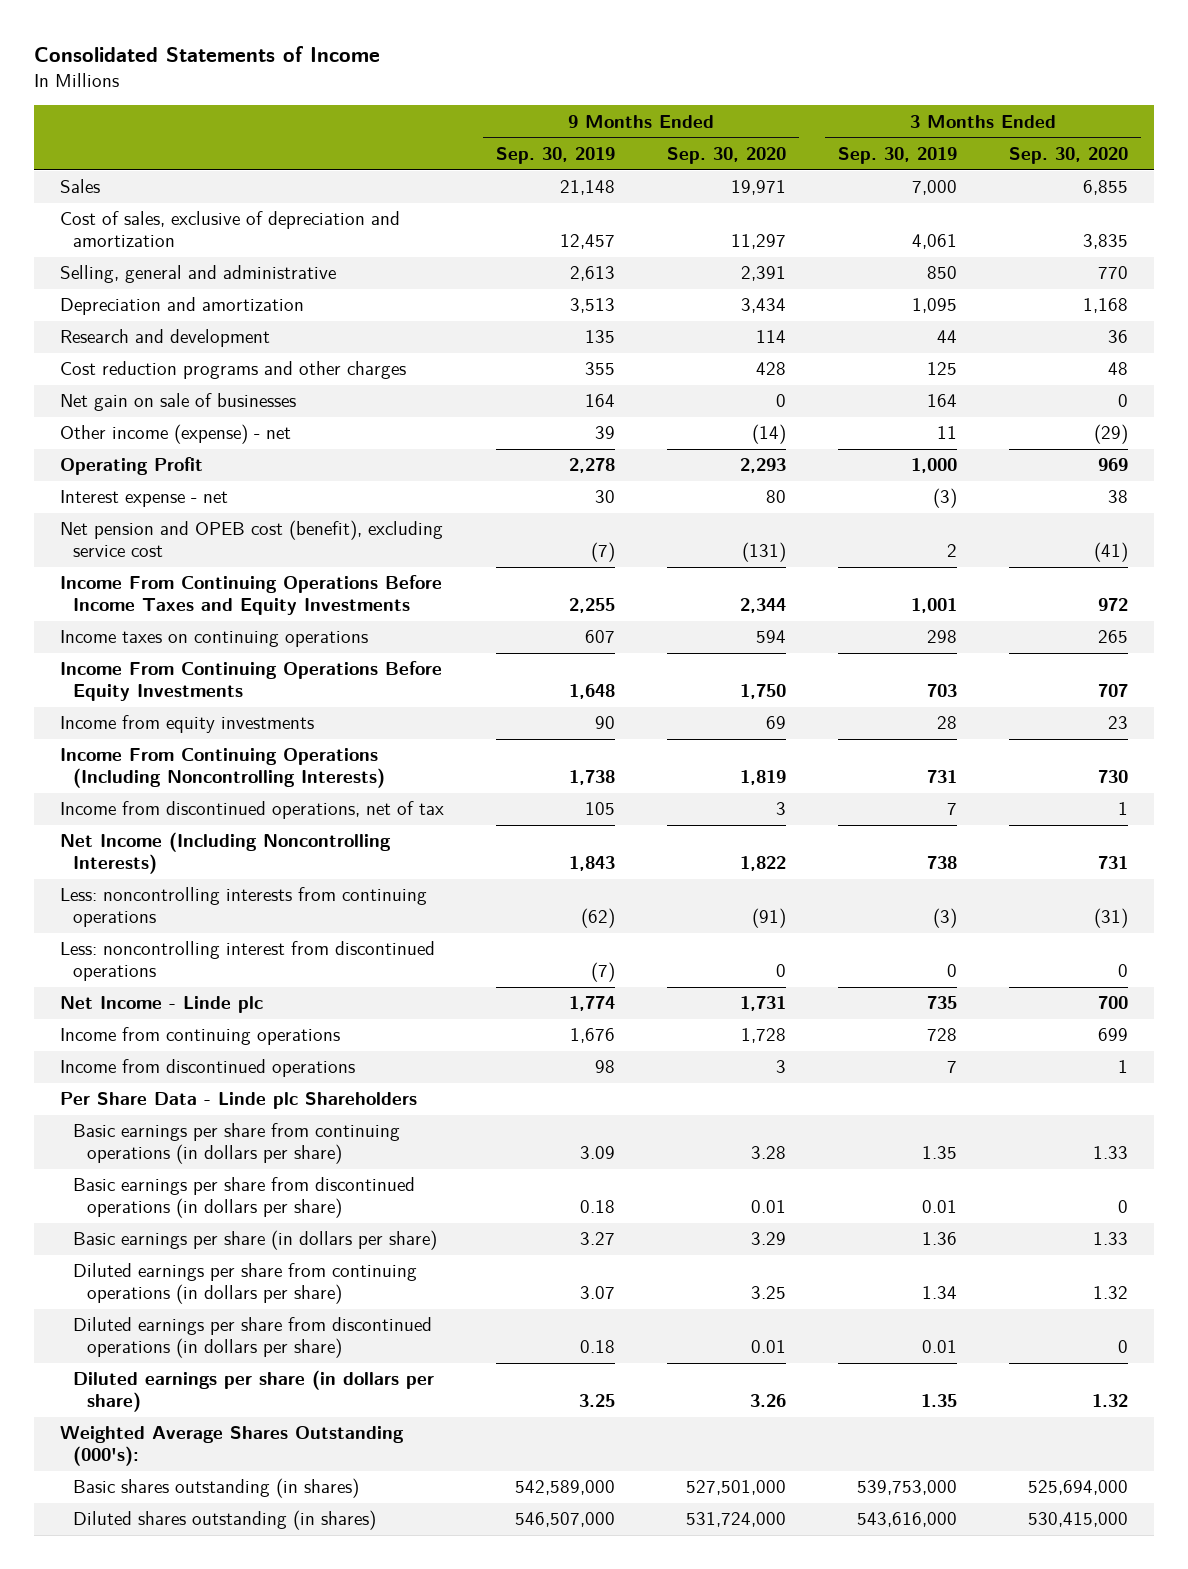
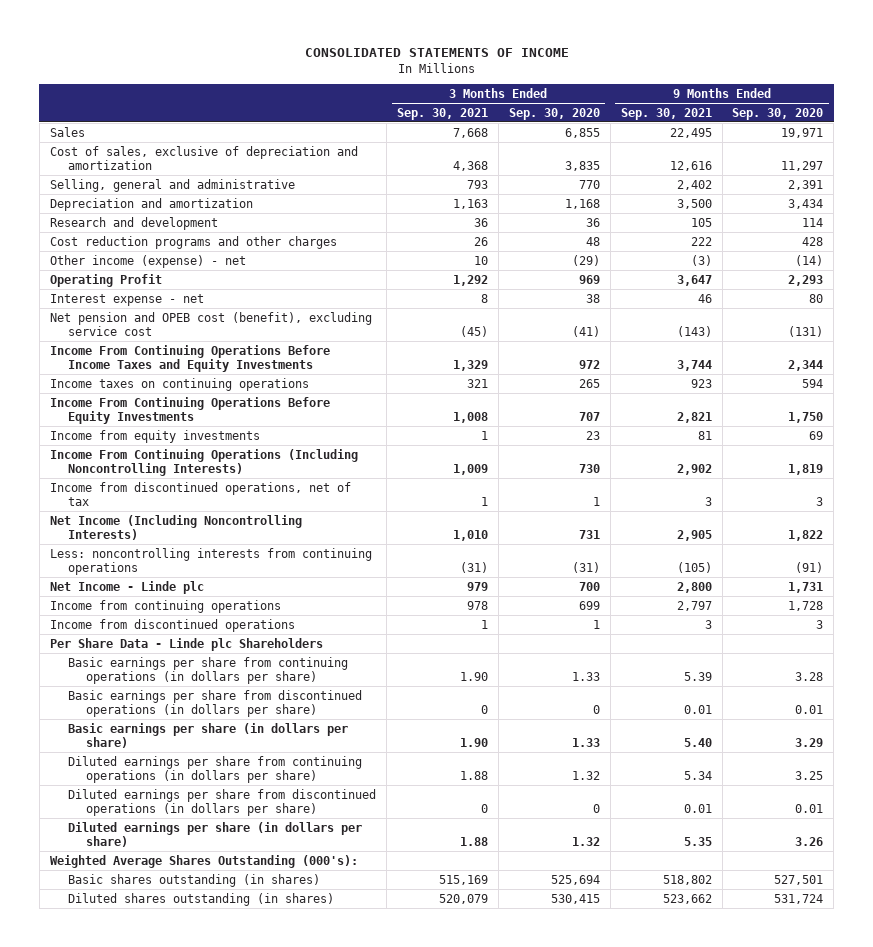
[33,46,380,63] Consolidated Statements of Income -> [304,48,569,58] CONSOLIDATED STATEMENTS OF INCOME
[495,146,615,164] Sep. 30, 2019 -> none
[837,146,957,164] Sep. 30, 2019 -> none
none -> [396,107,488,120] Sep. 30, 2021
none -> [620,107,712,120] Sep. 30, 2021
[59,393,296,412] Net gain on sale of businesses -> none
[59,941,435,982] Less: noncontrolling interest from discontinued operations -> none
[685,1480,786,1496] 527,501,000 -> [774,874,824,885] 527,501
[1027,1480,1128,1496] 525,694,000 -> [550,874,600,885] 525,694
[685,1512,786,1528] 531,724,000 -> [774,893,824,904] 531,724
[1027,1512,1128,1528] 530,415,000 -> [550,893,600,904] 530,415

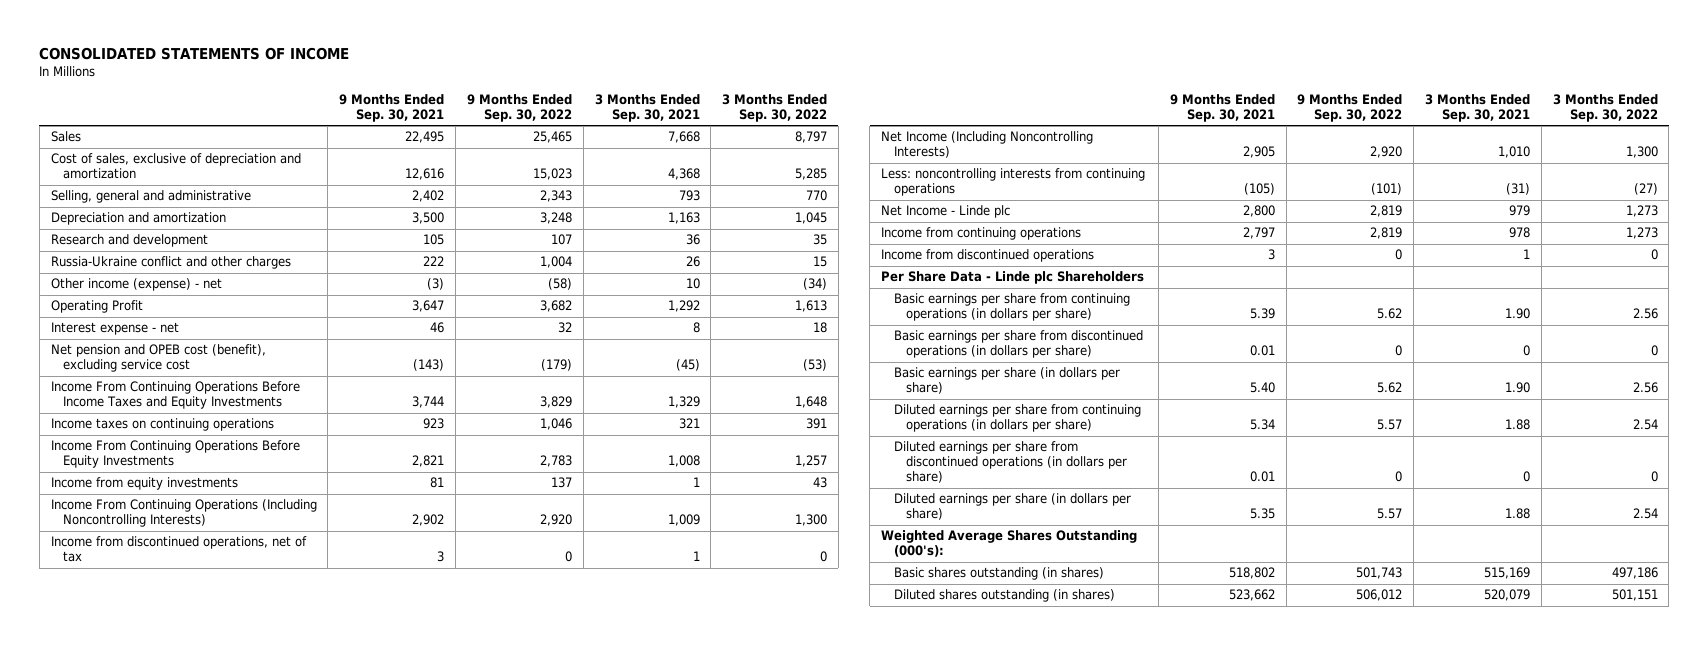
[508,107,600,120] Sep. 30, 2020 -> none
[732,107,824,120] Sep. 30, 2020 -> none
none -> [466,93,572,122] 9 Months Ended Sep. 30, 2022
none -> [722,93,828,122] 3 Months Ended Sep. 30, 2022
[49,235,337,249] Cost reduction programs and other charges -> [50,256,291,270] Russia-Ukraine conflict and other charges

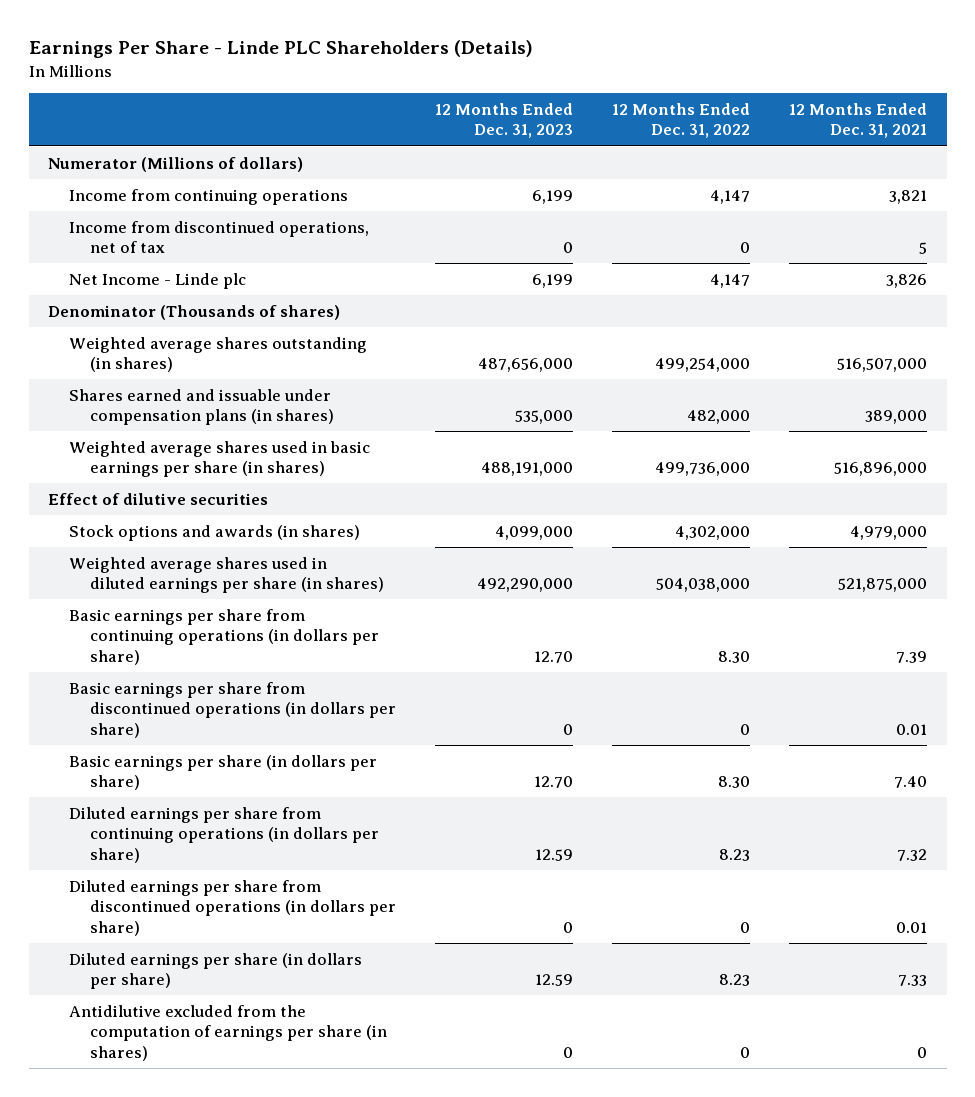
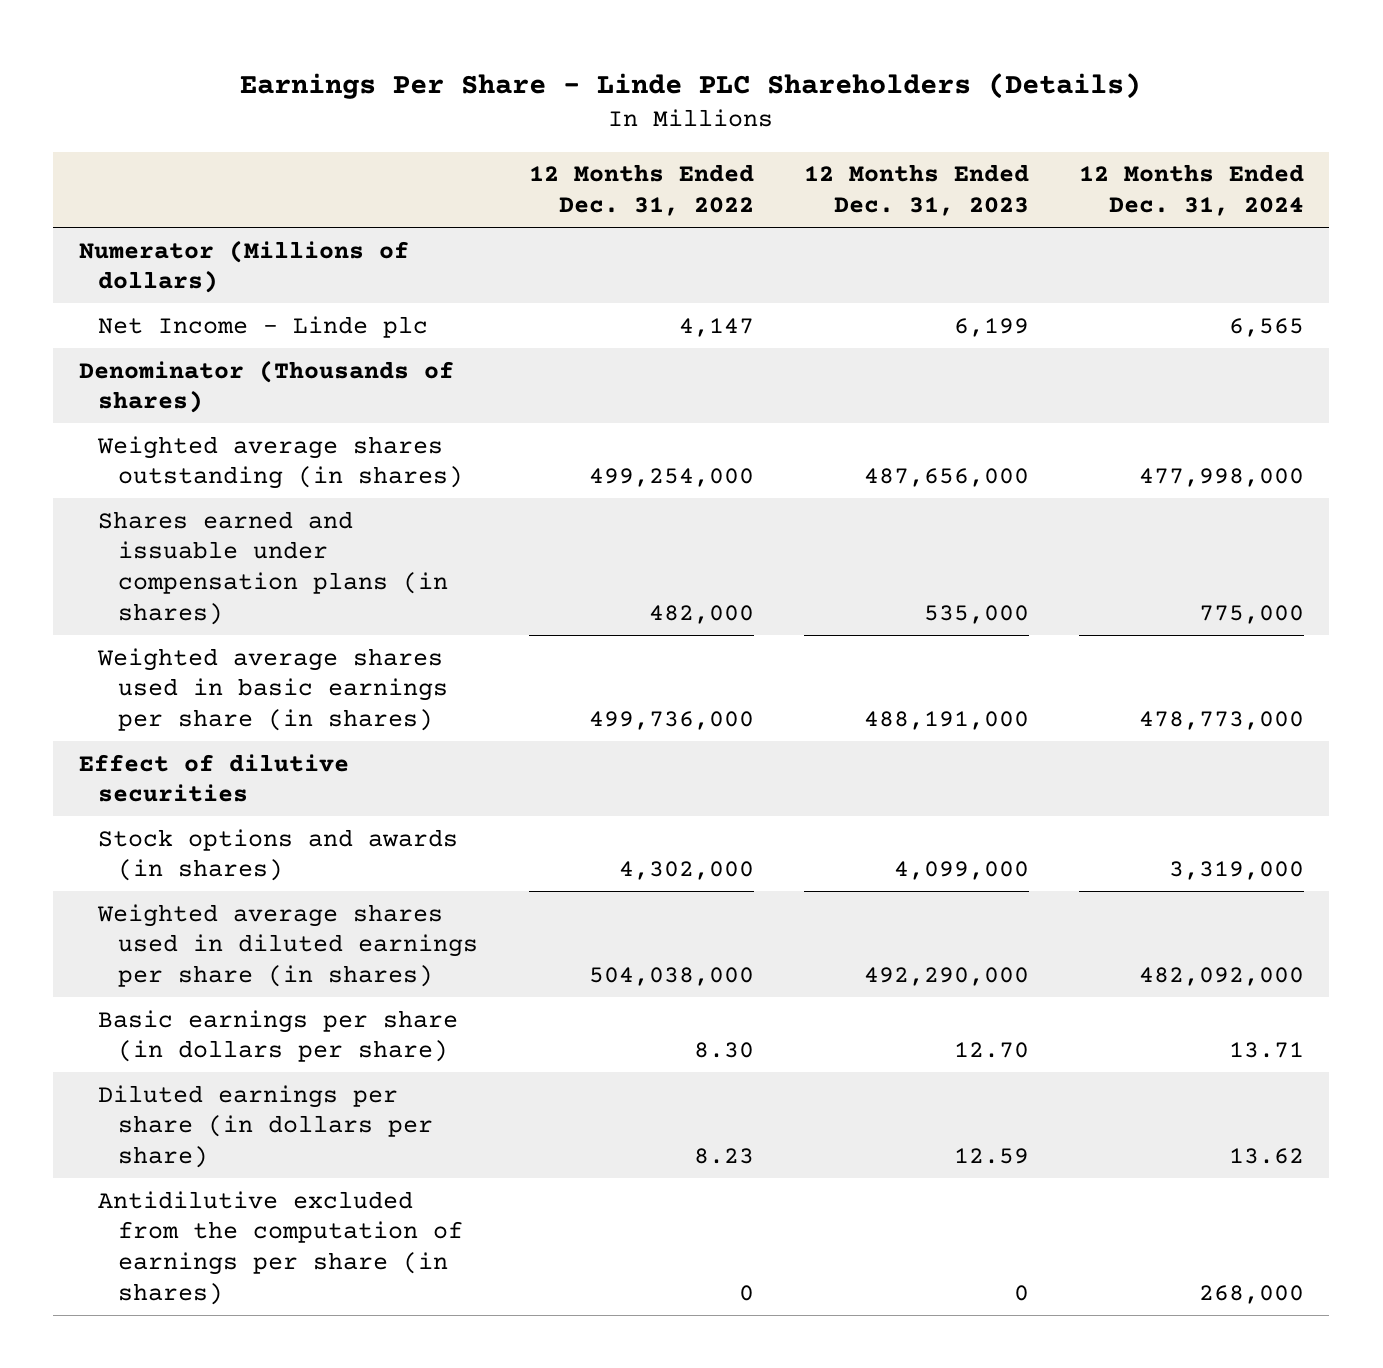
[789,102,928,139] 12 Months Ended Dec. 31, 2021 -> none
none -> [1079,164,1305,217] 12 Months Ended Dec. 31, 2024
[69,188,349,205] Income from continuing operations -> none
[69,220,370,254] Income from discontinued operations, net of tax -> none
[69,608,380,666] Basic earnings per share from continuing operations (in dollars per share) -> none
[69,681,397,739] Basic earnings per share from discontinued operations (in dollars per share) -> none
[69,806,380,864] Diluted earnings per share from continuing operations (in dollars per share) -> none
[69,879,397,937] Diluted earnings per share from discontinued operations (in dollars per share) -> none

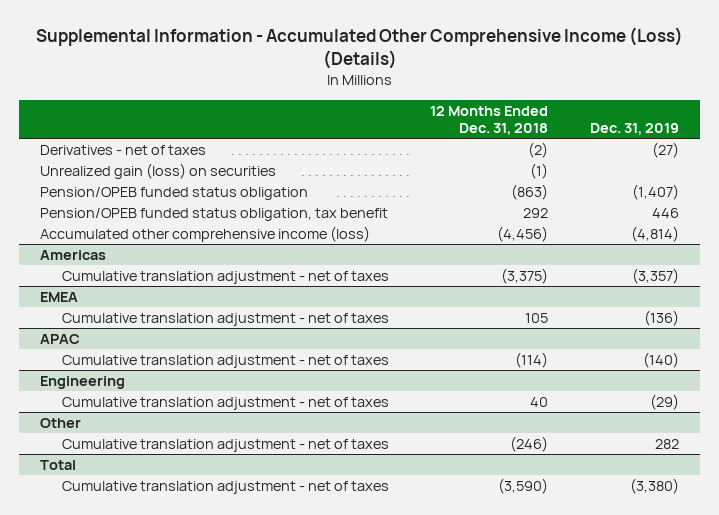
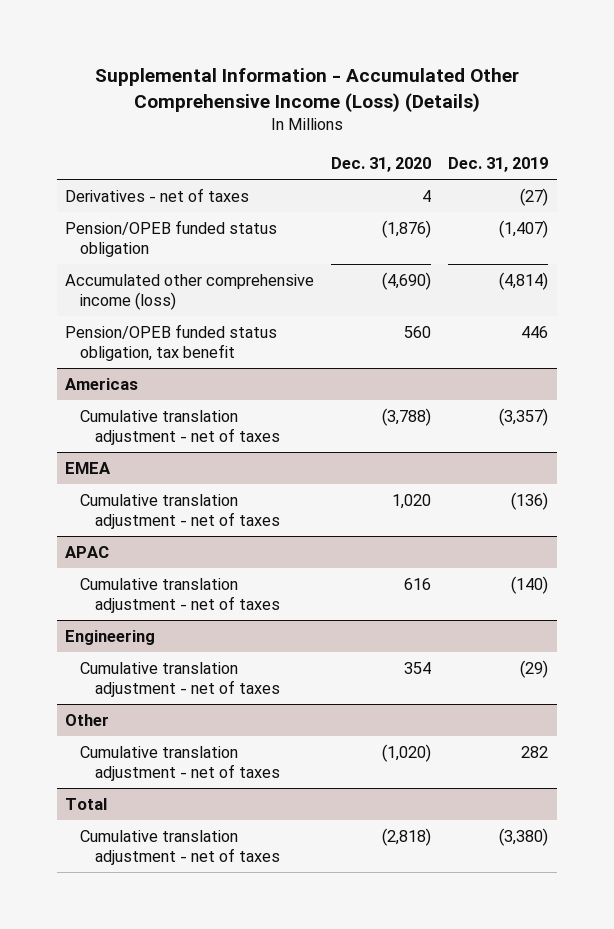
[430,105,549,135] 12 Months Ended Dec. 31, 2018 -> none
none -> [331,156,432,172] Dec. 31, 2020
[40,163,277,180] Unrealized gain (loss) on securities -> none
[40,208,389,222] Pension/OPEB funded status obligation, tax benefit -> [65,324,278,361] Pension/OPEB funded status obligation, tax benefit

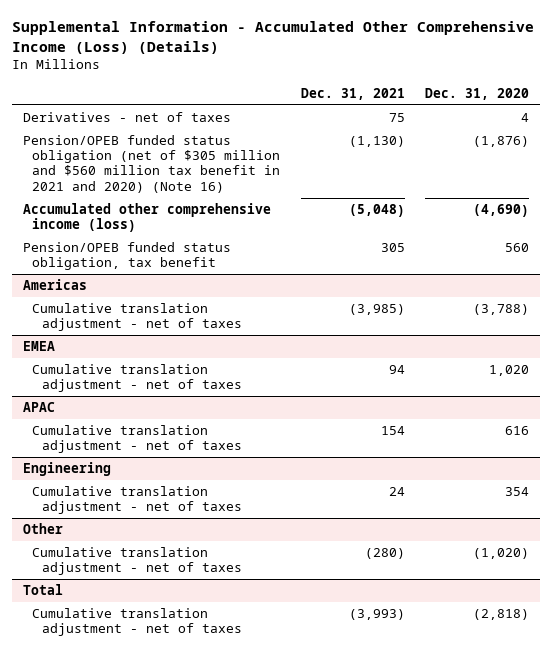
[448,156,549,172] Dec. 31, 2019 -> none
none -> [300,87,405,100] Dec. 31, 2021
[65,220,278,257] Pension/OPEB funded status obligation -> [22,135,281,193] Pension/OPEB funded status obligation (net of $305 million and $560 million tax benefit in 2021 and 2020) (Note 16)

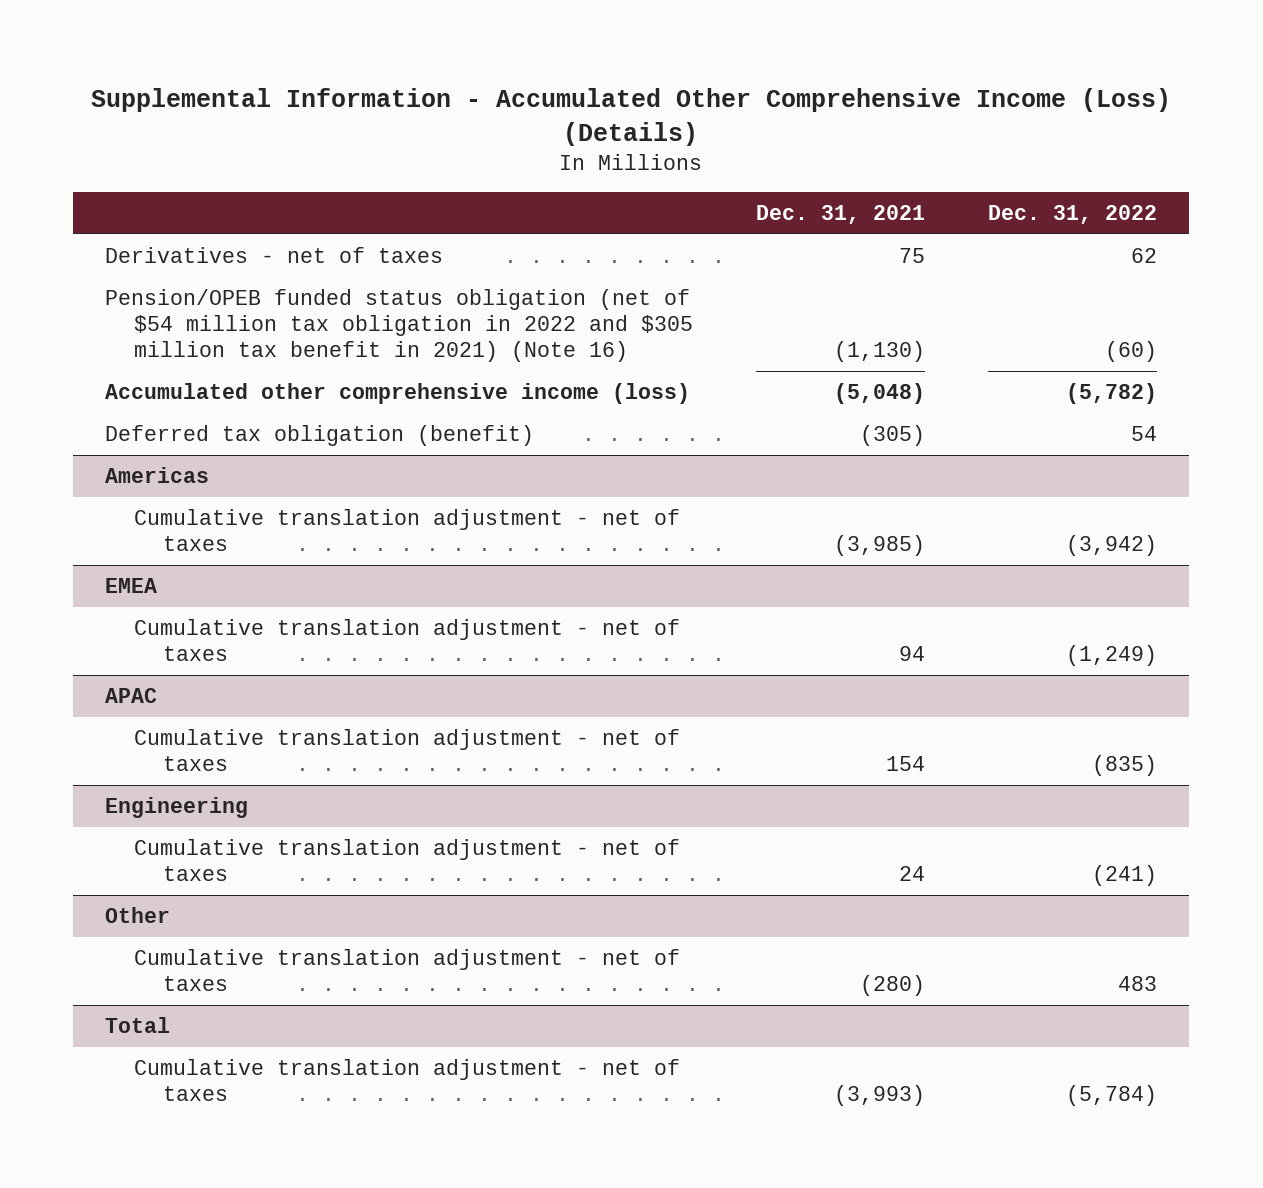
[425,87,530,100] Dec. 31, 2020 -> none
none -> [988,204,1158,224] Dec. 31, 2022
[22,135,281,193] Pension/OPEB funded status obligation (net of $305 million and $560 million tax benefit in 2021 and 2020) (Note 16) -> [105,289,693,363] Pension/OPEB funded status obligation (net of $54 million tax obligation in 2022 and $305 million tax benefit in 2021) (Note 16)
[22,242,231,271] Pension/OPEB funded status obligation, tax benefit -> none
none -> [105,425,535,447] Deferred tax obligation (benefit)

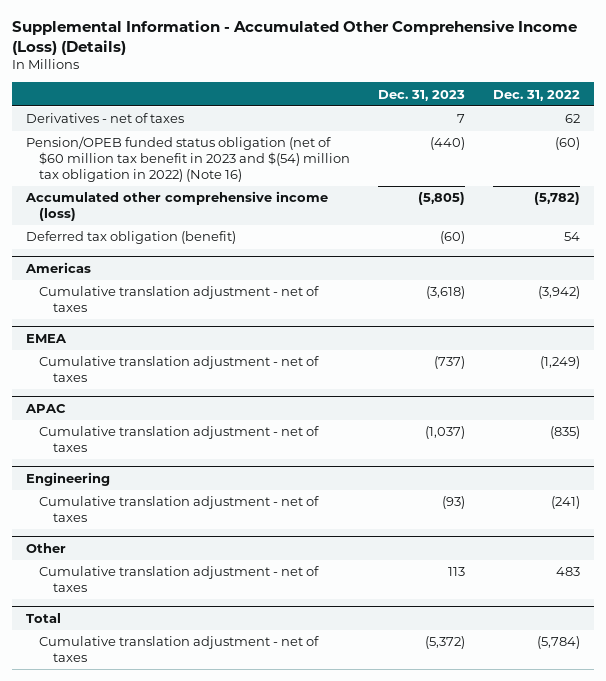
[756,204,926,224] Dec. 31, 2021 -> none
none -> [378,89,466,101] Dec. 31, 2023
[105,289,693,363] Pension/OPEB funded status obligation (net of $54 million tax obligation in 2022 and $305 million tax benefit in 2021) (Note 16) -> [25,136,351,183] Pension/OPEB funded status obligation (net of $60 million tax benefit in 2023 and $(54) million tax obligation in 2022) (Note 16)

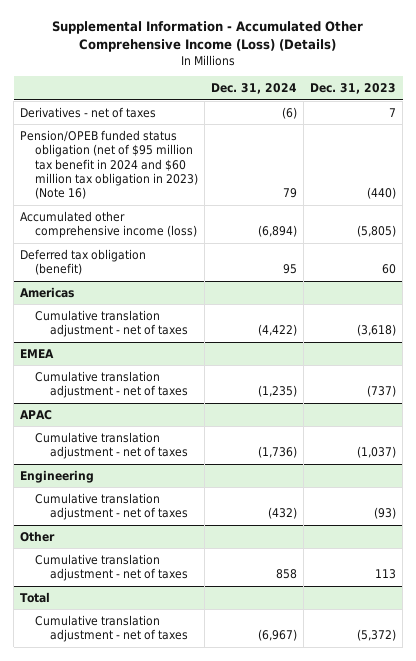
[493,89,581,101] Dec. 31, 2022 -> none
none -> [211,83,298,95] Dec. 31, 2024
[25,136,351,183] Pension/OPEB funded status obligation (net of $60 million tax benefit in 2023 and $(54) million tax obligation in 2022) (Note 16) -> [20,129,198,200] Pension/OPEB funded status obligation (net of $95 million tax benefit in 2024 and $60 million tax obligation in 2023) (Note 16)
[440,231,466,245] (60) -> [382,264,397,275] 60

